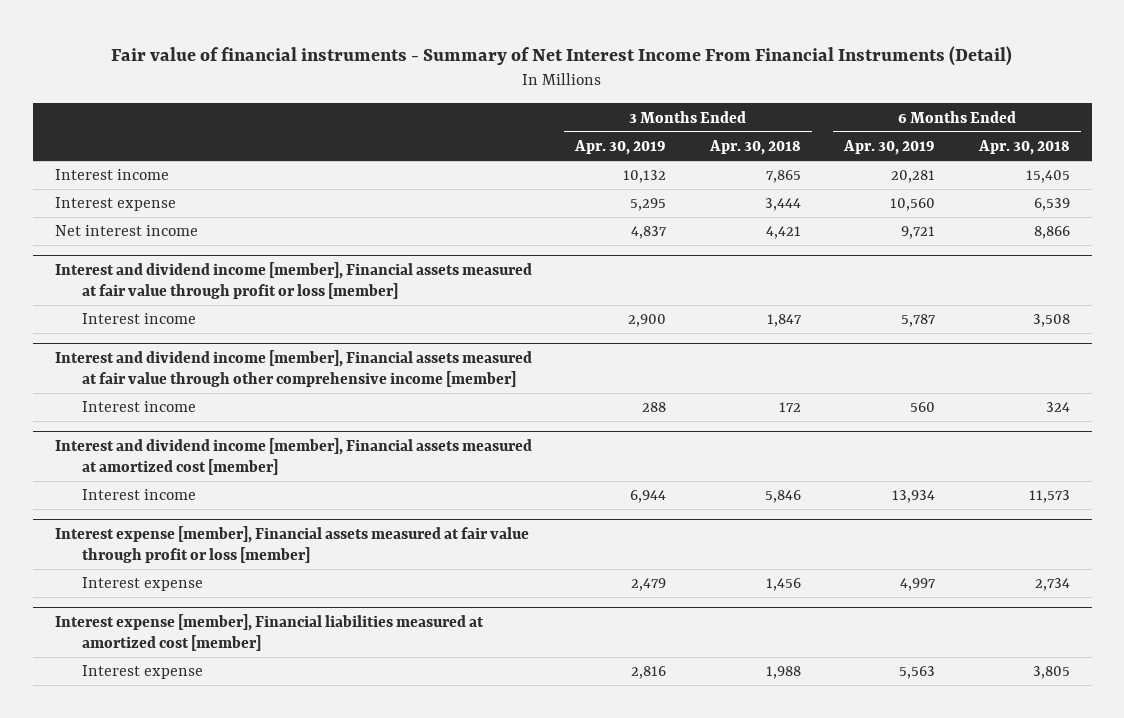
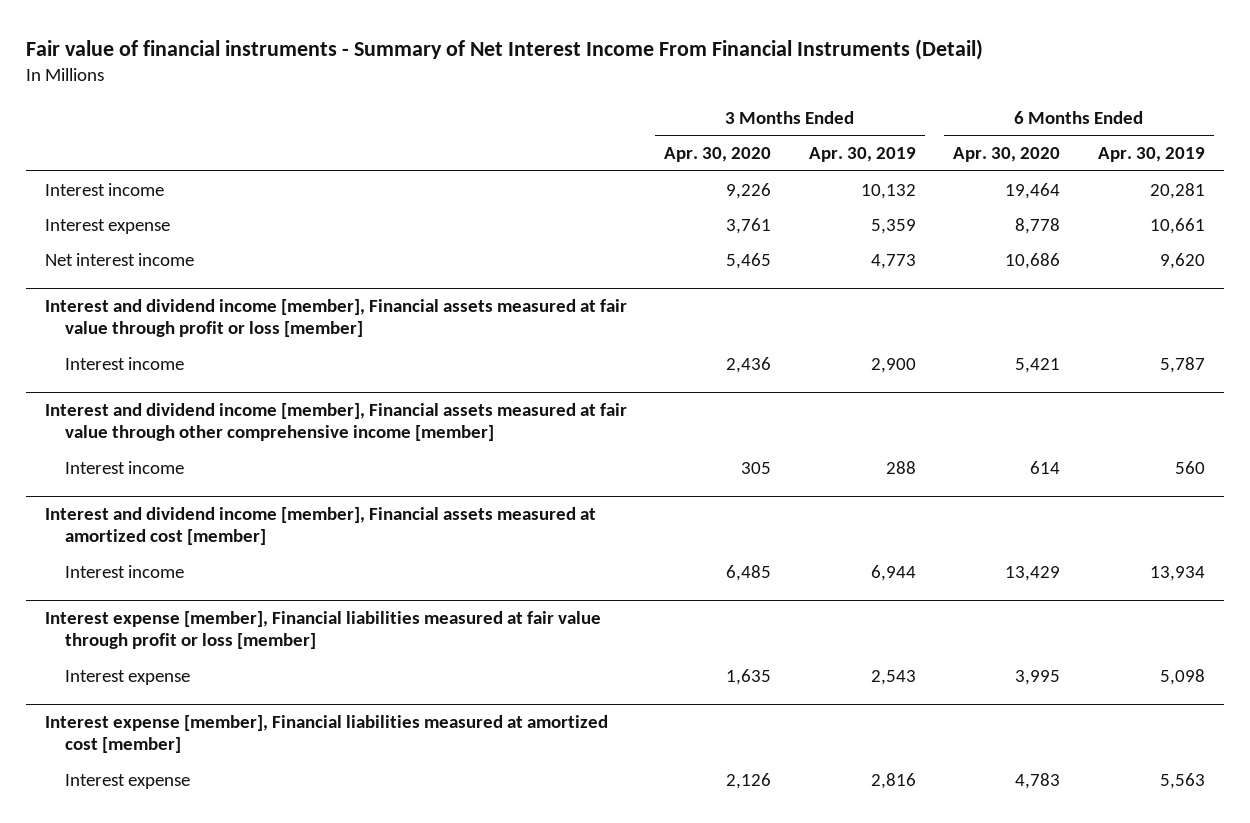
[708,139,801,155] Apr. 30, 2018 -> none
[977,139,1070,155] Apr. 30, 2018 -> none
none -> [664,147,772,163] Apr. 30, 2020
none -> [953,147,1061,163] Apr. 30, 2020
[630,198,667,212] 5,295 -> [870,218,916,234] 5,359
[890,198,936,212] 10,560 -> [1149,217,1205,234] 10,661
[631,226,668,240] 4,837 -> [870,253,916,269] 4,773
[901,226,936,240] 9,721 -> [1159,252,1205,269] 9,620
[54,525,529,564] Interest expense [member], Financial assets measured at fair value through profit or loss [member] -> [44,610,601,650] Interest expense [member], Financial liabilities measured at fair value through profit or loss [member]
[631,578,667,592] 2,479 -> [870,669,916,685] 2,543
[900,578,937,592] 4,997 -> [1159,668,1205,685] 5,098

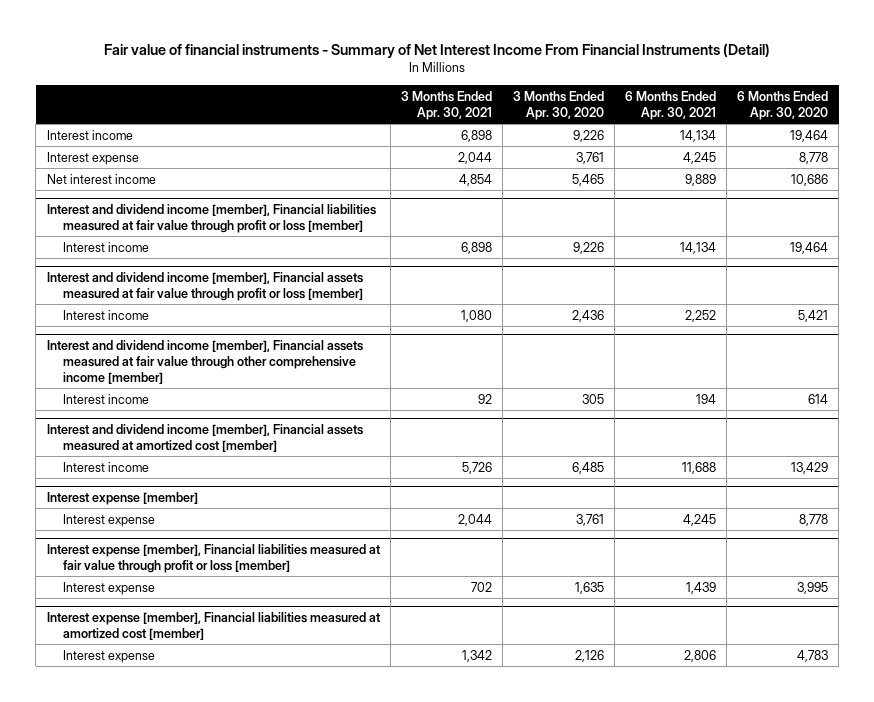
[808,147,916,163] Apr. 30, 2019 -> none
[1097,147,1205,163] Apr. 30, 2019 -> none
none -> [400,90,492,120] 3 Months Ended Apr. 30, 2021
none -> [624,90,716,120] 6 Months Ended Apr. 30, 2021
none -> [46,203,376,233] Interest and dividend income [member], Financial liabilities measured at fair value through profit or loss [member]
none -> [63,241,150,252] Interest income
none -> [46,491,198,505] Interest expense [member]
none -> [63,513,156,527] Interest expense

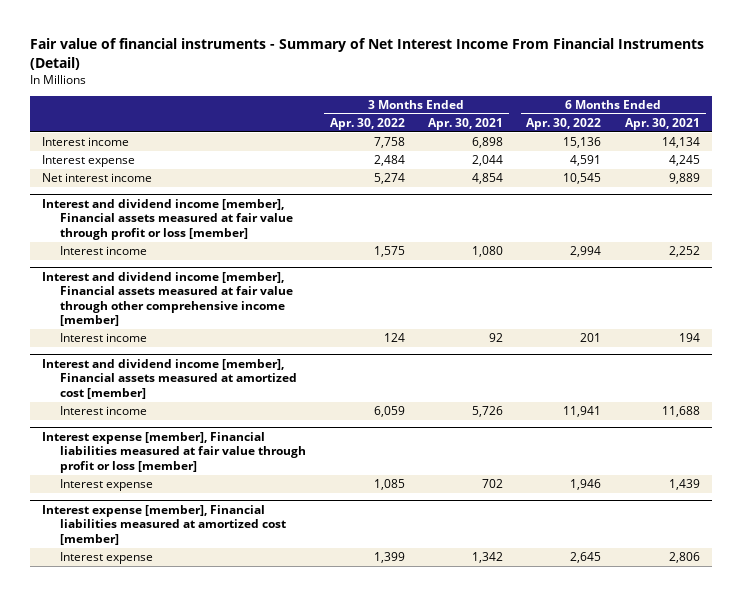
[512,90,604,120] 3 Months Ended Apr. 30, 2020 -> none
[736,90,828,120] 6 Months Ended Apr. 30, 2020 -> none
none -> [329,117,405,130] Apr. 30, 2022
none -> [526,117,602,130] Apr. 30, 2022
[46,203,376,233] Interest and dividend income [member], Financial liabilities measured at fair value through profit or loss [member] -> none
[63,241,150,252] Interest income -> none
[46,491,198,505] Interest expense [member] -> none
[63,513,156,527] Interest expense -> none

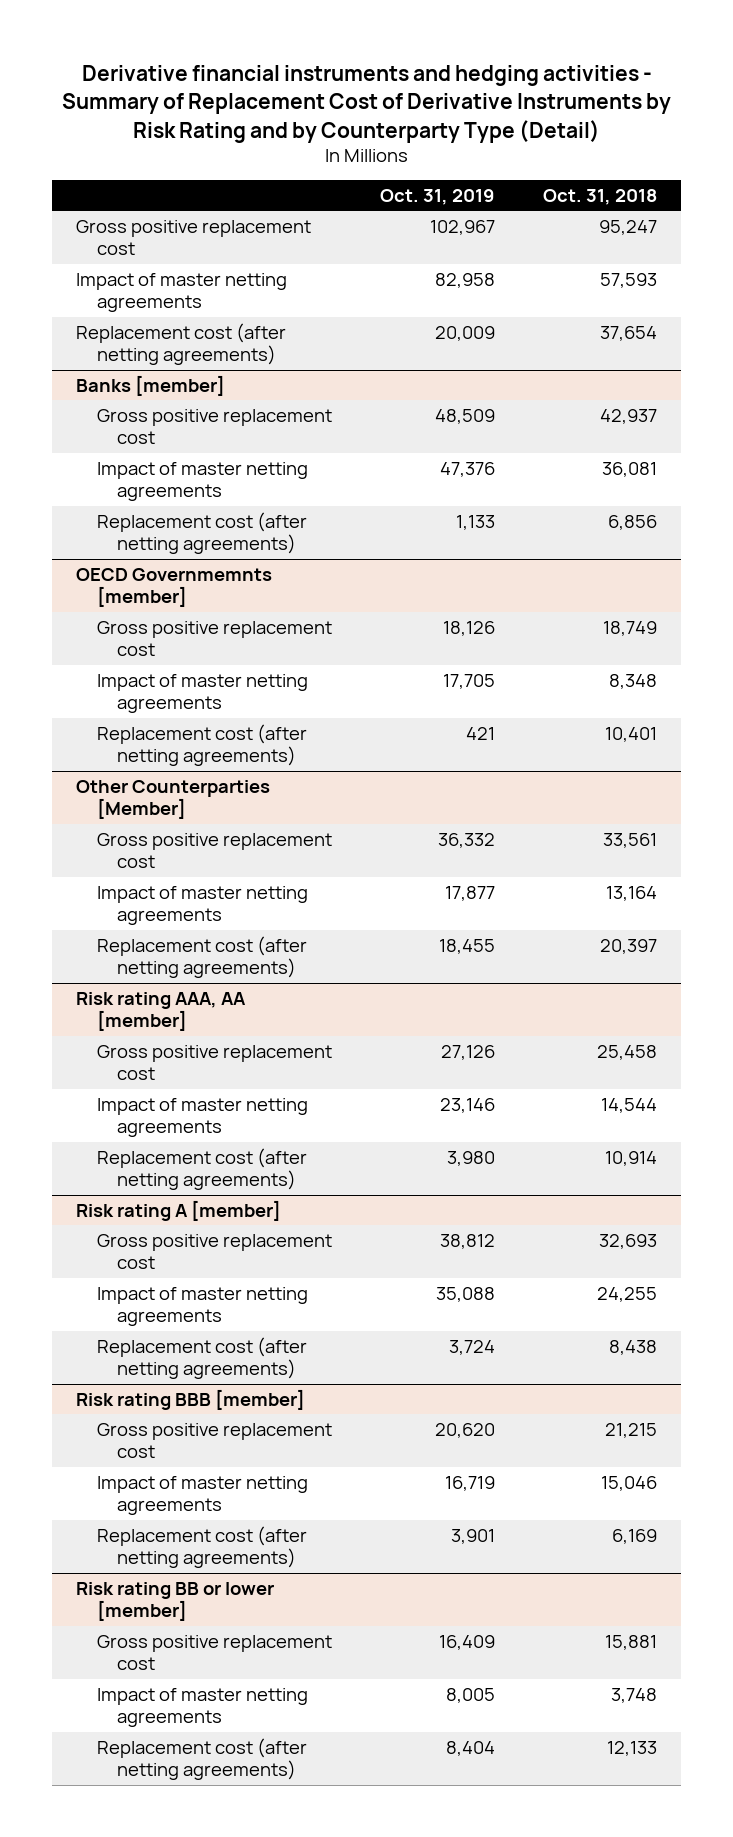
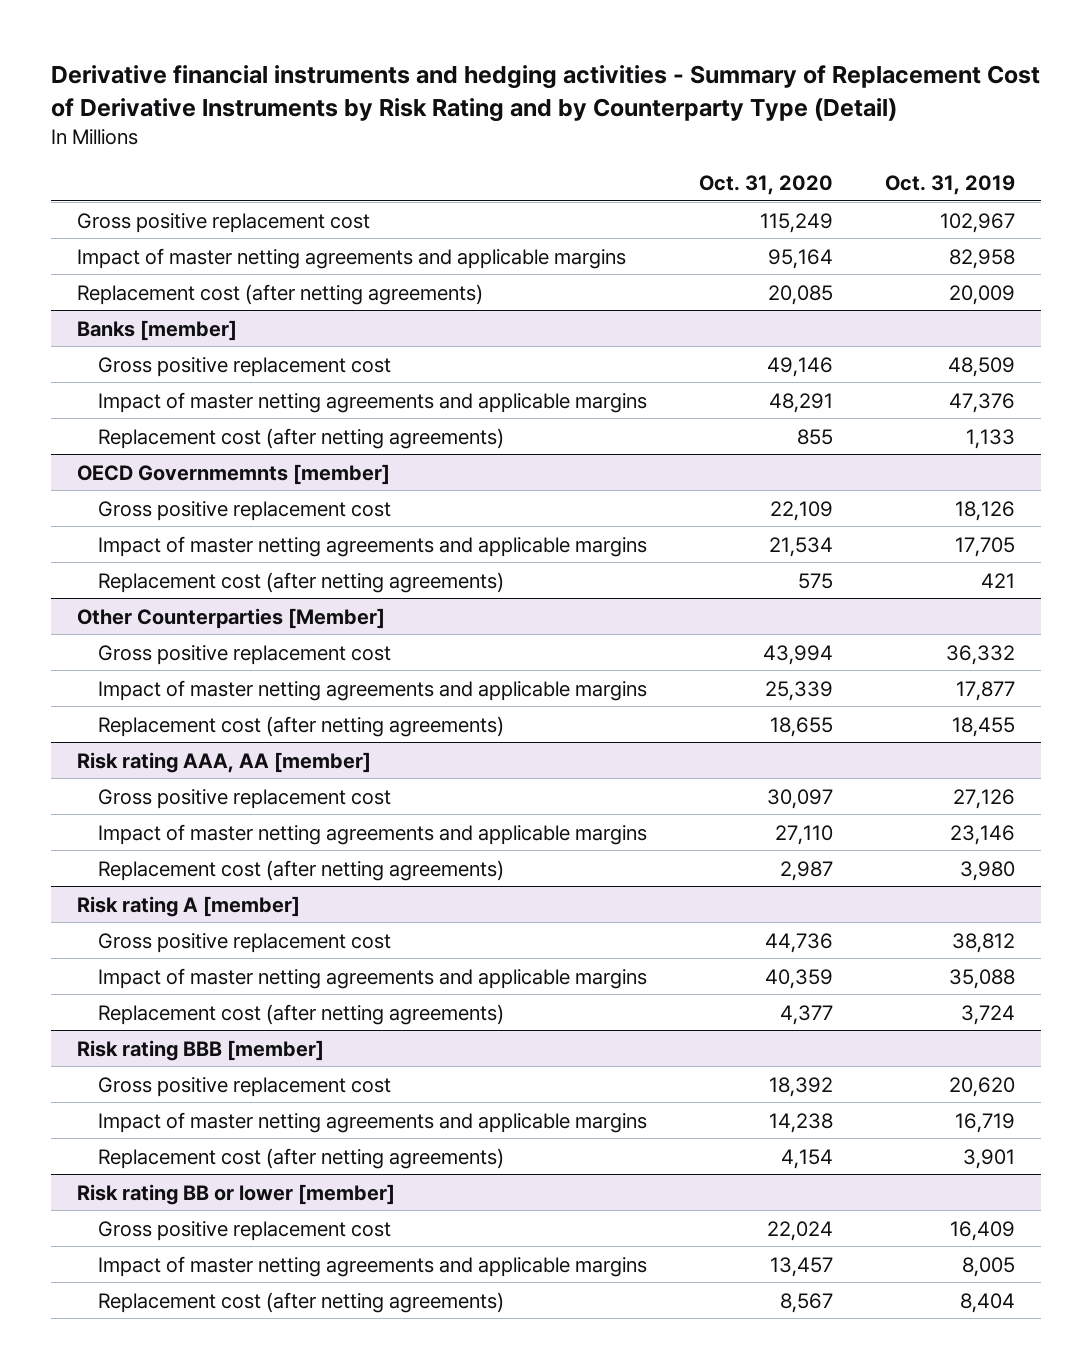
[542,188,657,205] Oct. 31, 2018 -> none
none -> [699,174,834,195] Oct. 31, 2020
[76,272,288,313] Impact of master netting agreements -> [77,247,627,269] Impact of master netting agreements and applicable margins
[96,461,308,502] Impact of master netting agreements -> [98,391,648,413] Impact of master netting agreements and applicable margins
[96,673,308,714] Impact of master netting agreements -> [98,535,648,557] Impact of master netting agreements and applicable margins
[96,885,308,926] Impact of master netting agreements -> [98,679,648,701] Impact of master netting agreements and applicable margins
[96,1097,308,1138] Impact of master netting agreements -> [98,823,648,845] Impact of master netting agreements and applicable margins
[96,1286,308,1327] Impact of master netting agreements -> [98,967,648,989] Impact of master netting agreements and applicable margins
[96,1475,308,1516] Impact of master netting agreements -> [98,1111,648,1133] Impact of master netting agreements and applicable margins
[96,1687,308,1728] Impact of master netting agreements -> [98,1255,648,1277] Impact of master netting agreements and applicable margins

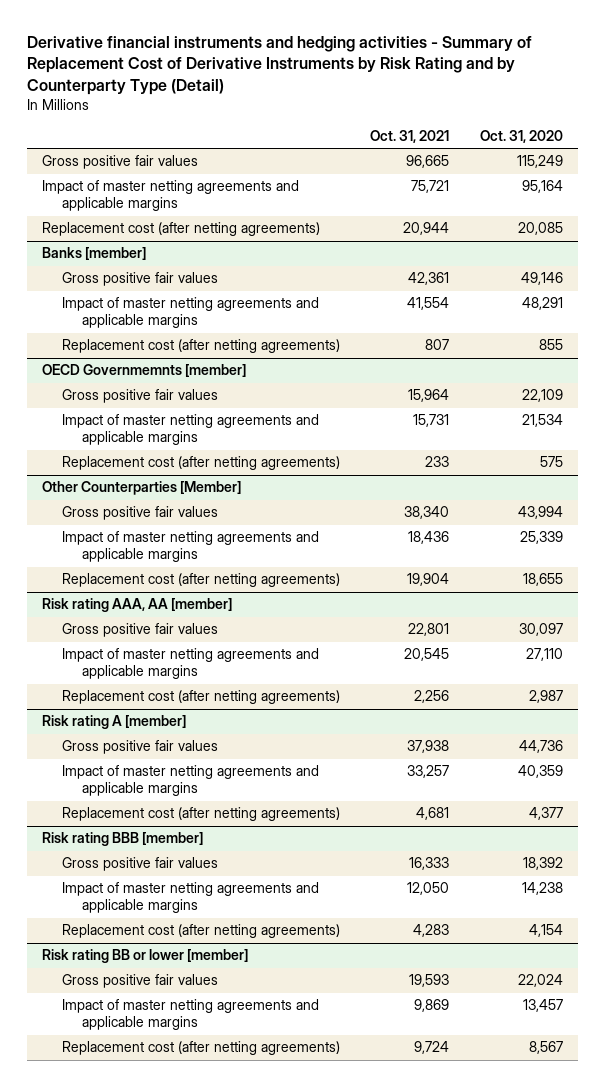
[885,174,1016,195] Oct. 31, 2019 -> none
none -> [370,129,450,143] Oct. 31, 2021
[77,212,371,233] Gross positive replacement cost -> [41,155,198,170] Gross positive fair values
[98,356,392,377] Gross positive replacement cost -> [61,272,218,287] Gross positive fair values
[98,500,392,521] Gross positive replacement cost -> [61,389,218,404] Gross positive fair values
[98,644,392,665] Gross positive replacement cost -> [61,506,218,521] Gross positive fair values
[98,788,392,809] Gross positive replacement cost -> [61,623,218,638] Gross positive fair values
[98,932,392,953] Gross positive replacement cost -> [61,740,218,755] Gross positive fair values
[98,1076,392,1097] Gross positive replacement cost -> [61,857,218,872] Gross positive fair values
[98,1220,392,1241] Gross positive replacement cost -> [61,974,218,989] Gross positive fair values

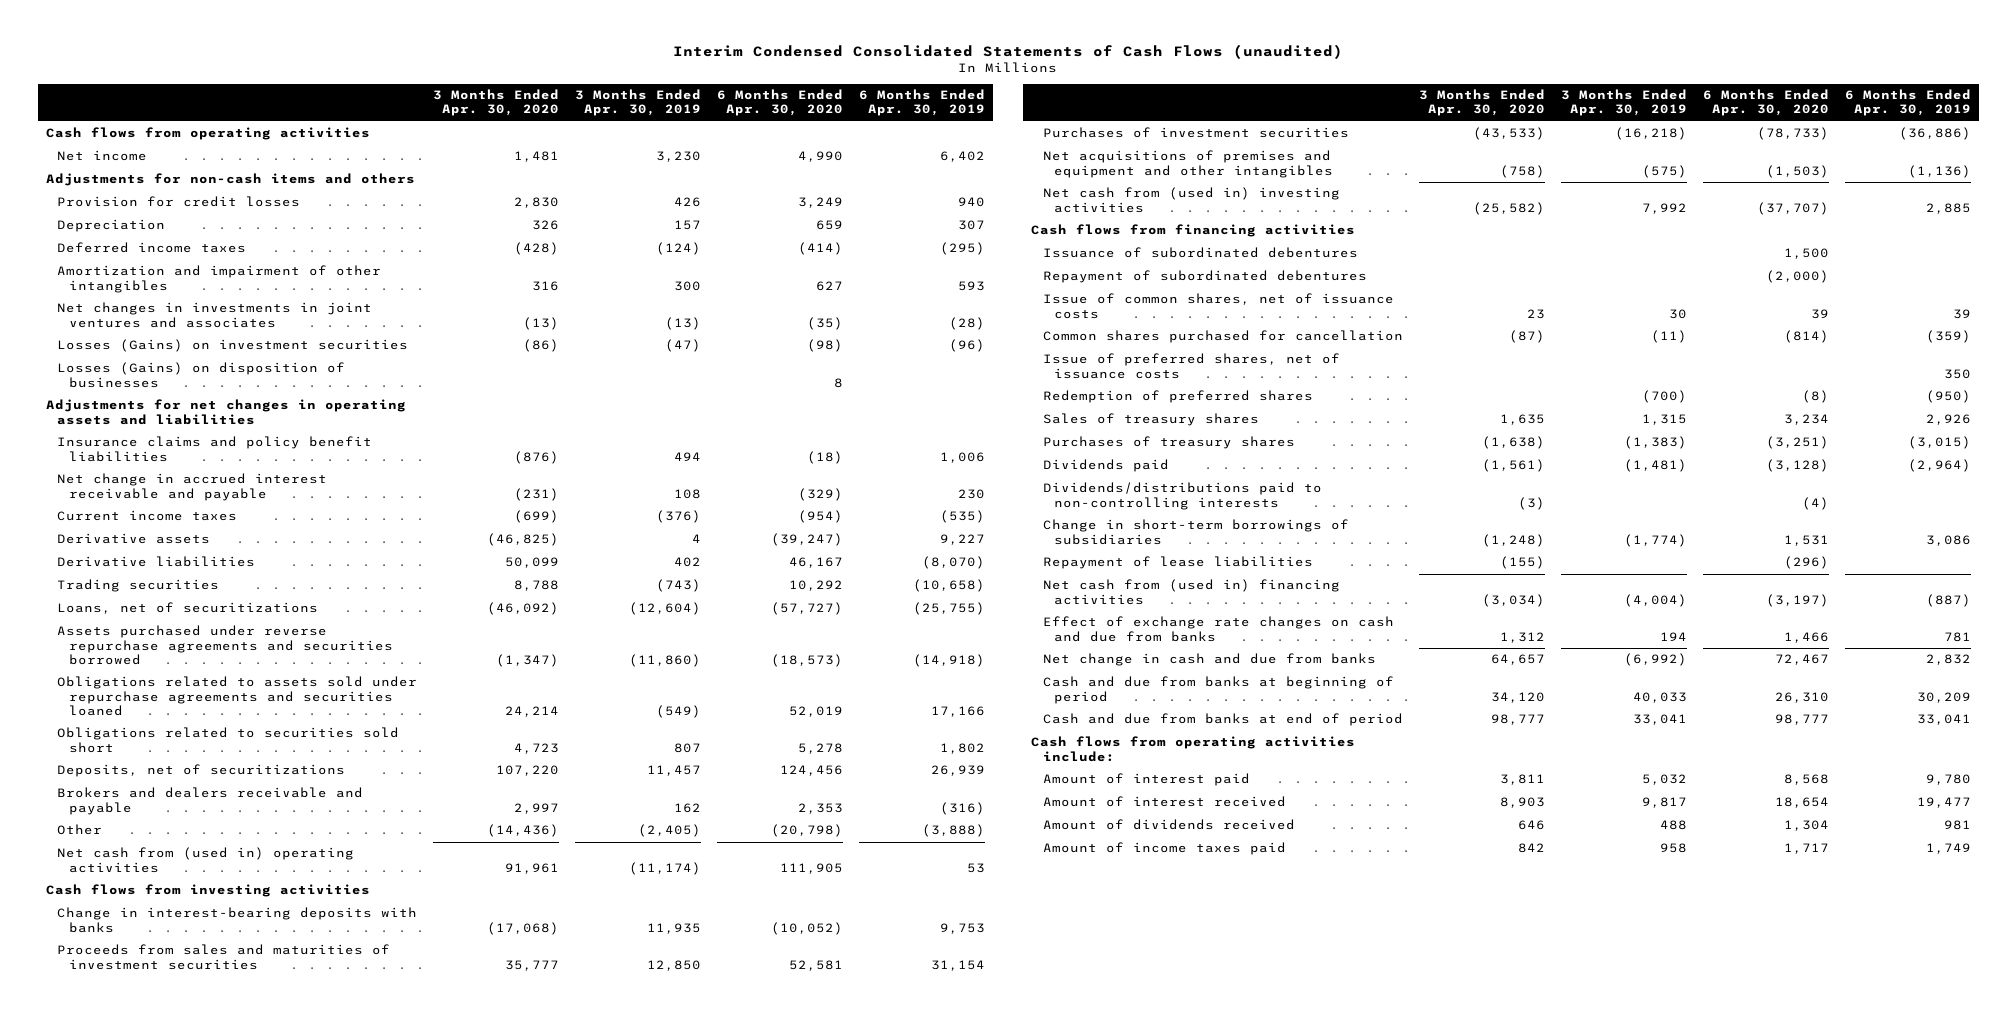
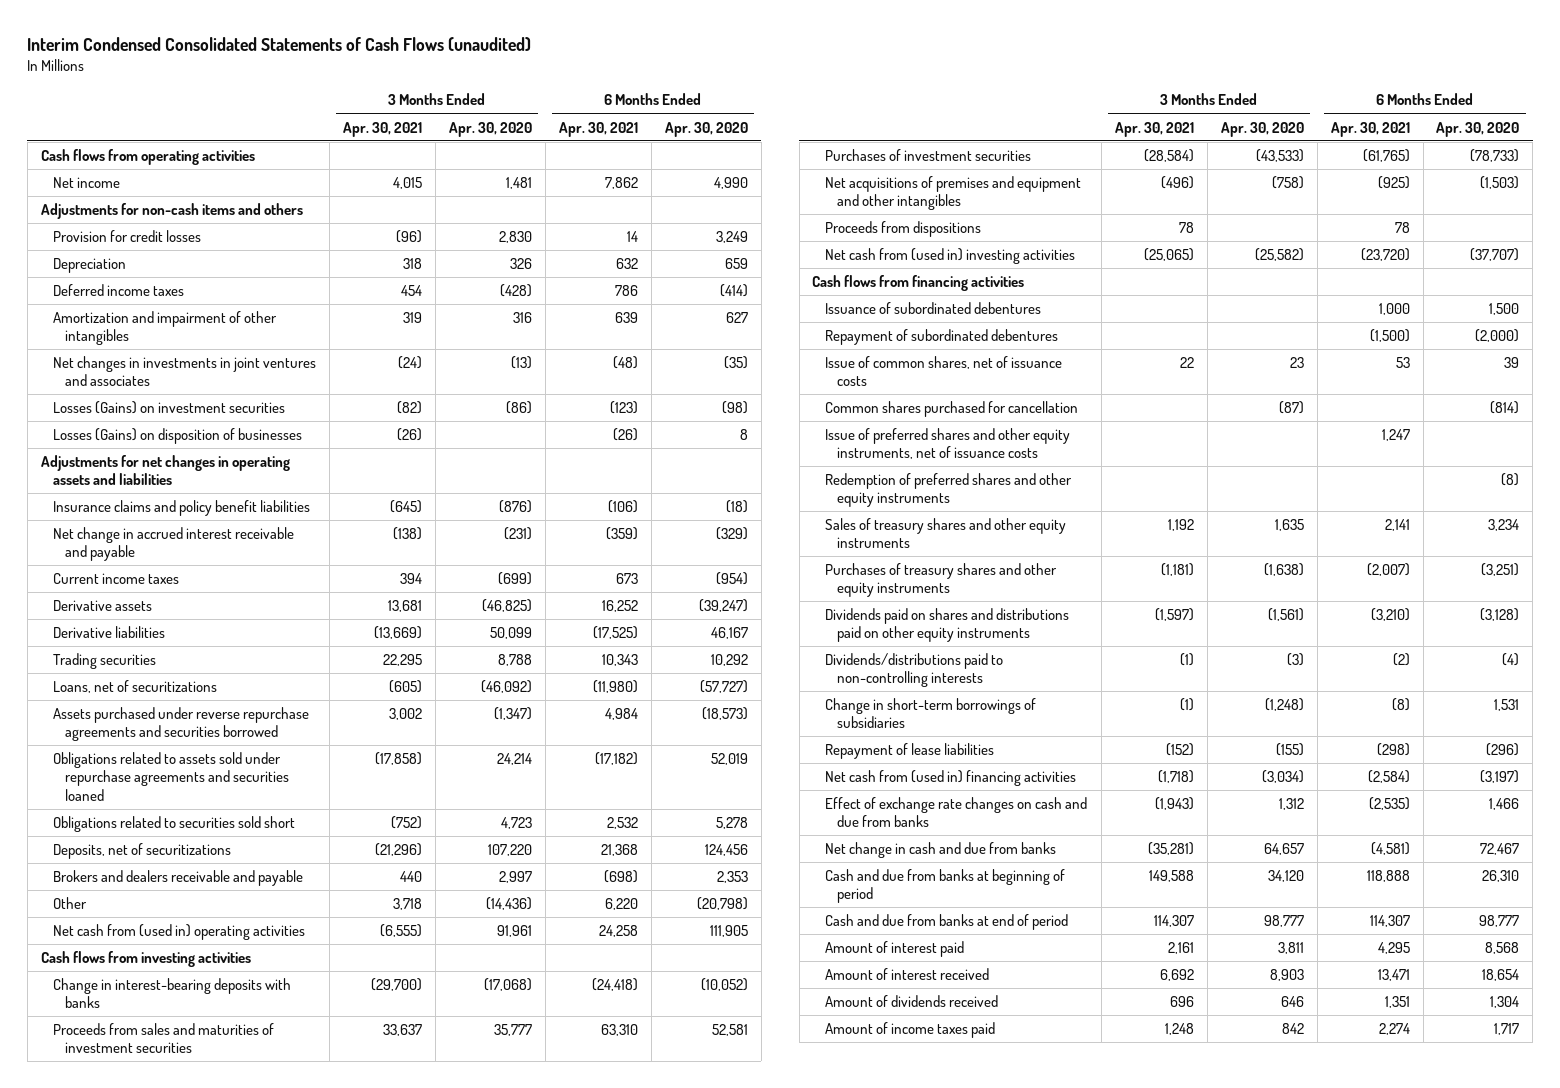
[575,89,702,117] 3 Months Ended Apr. 30, 2019 -> none
[859,89,986,117] 6 Months Ended Apr. 30, 2019 -> none
none -> [342,121,422,137] Apr. 30, 2021
none -> [558,121,638,137] Apr. 30, 2021
none -> [824,221,981,238] Proceeds from dispositions
[1042,353,1340,379] Issue of preferred shares, net of issuance costs -> [824,428,1070,460] Issue of preferred shares and other equity instruments, net of issuance costs
[1042,390,1313,404] Redemption of preferred shares -> [824,473,1072,508] Redemption of preferred shares and other equity instruments
[1042,413,1259,427] Sales of treasury shares -> [824,518,1066,549] Sales of treasury shares and other equity instruments
[1042,436,1295,450] Purchases of treasury shares -> [824,563,1057,598] Purchases of treasury shares and other equity instruments
[1042,459,1169,473] Dividends paid -> [824,608,1069,643] Dividends paid on shares and distributions paid on other equity instruments
[1030,736,1355,762] Cash flows from operating activities include: -> none

